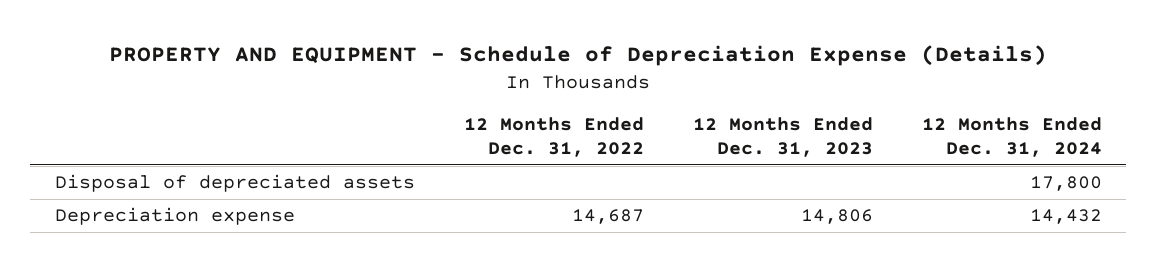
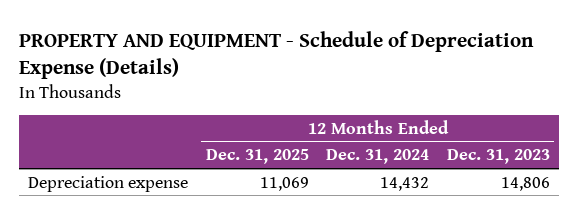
[463,117,644,158] 12 Months Ended Dec. 31, 2022 -> none
none -> [205,149,309,165] Dec. 31, 2025
[54,174,415,193] Disposal of depreciated assets -> none

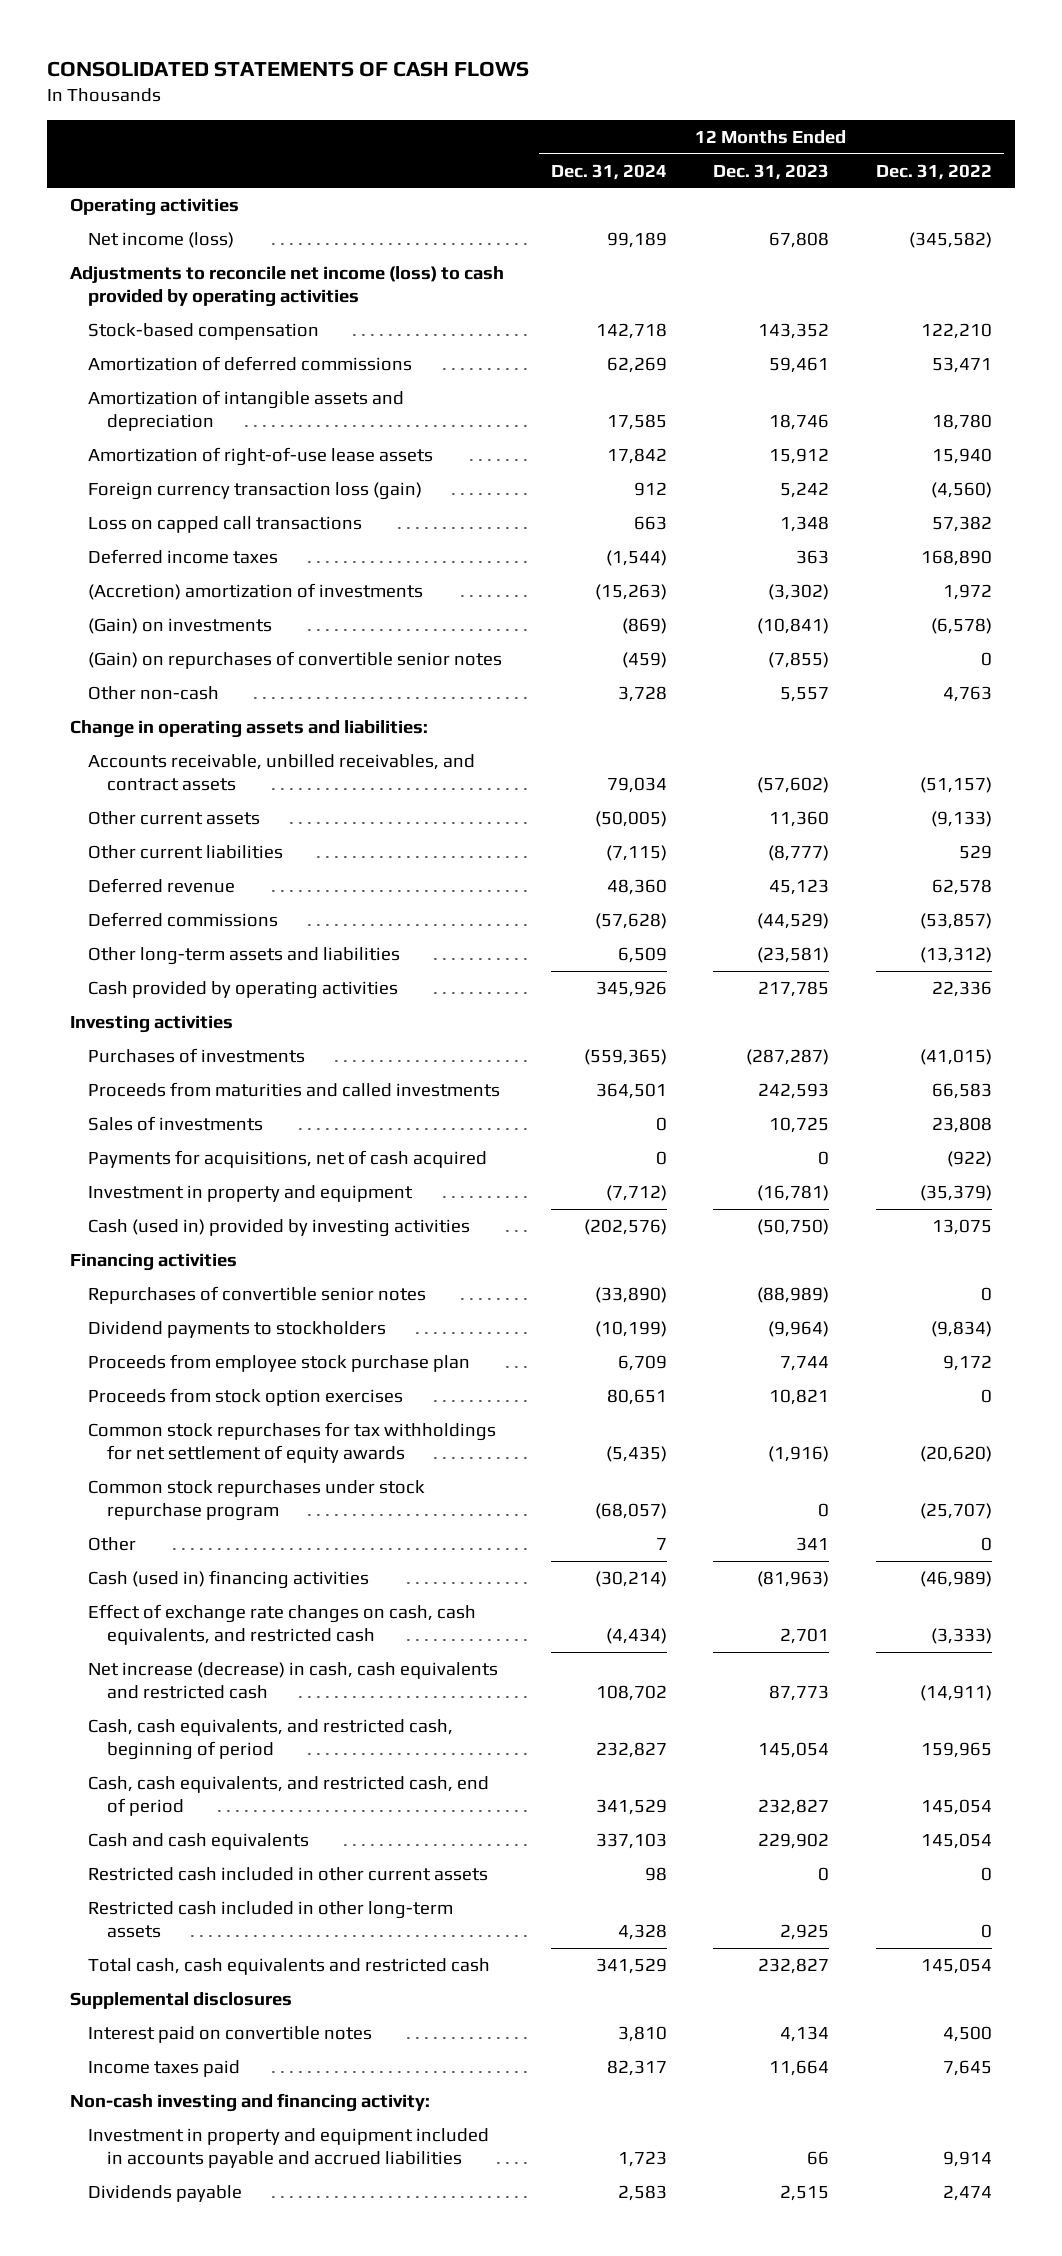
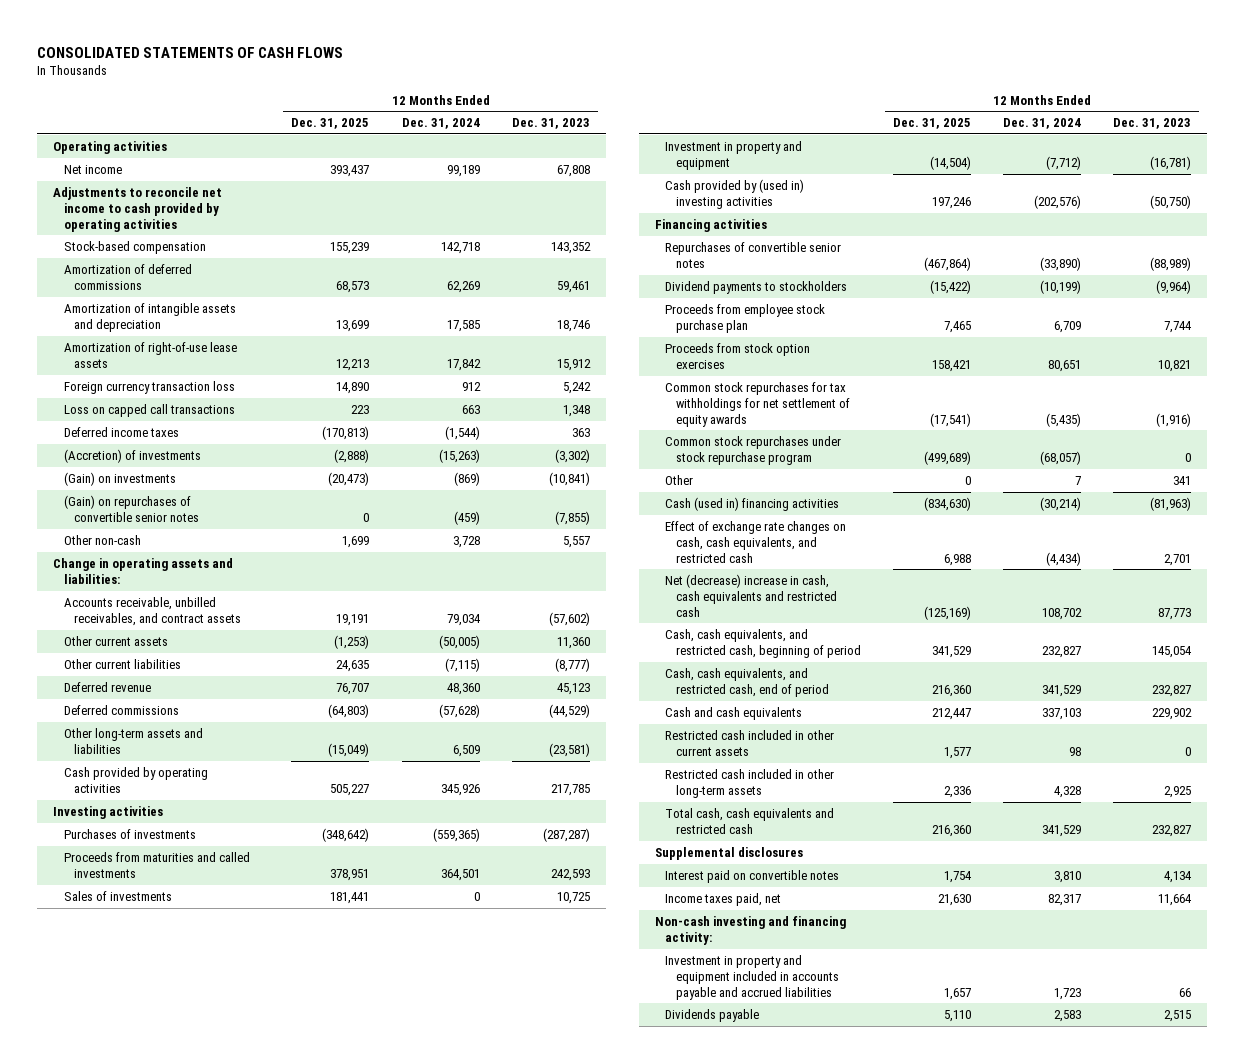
[876,163,993,180] Dec. 31, 2022 -> none
none -> [291,118,370,130] Dec. 31, 2025
[88,231,235,248] Net income (loss) -> [63,164,122,174] Net income
[70,265,505,307] Adjustments to reconcile net income (loss) to cash provided by operating activities -> [53,186,223,232] Adjustments to reconcile net income to cash provided by operating activities
[88,481,423,500] Foreign currency transaction loss (gain) -> [63,380,235,394] Foreign currency transaction loss
[88,582,424,600] (Accretion) amortization of investments -> [63,448,201,463] (Accretion) of investments
[88,1149,488,1168] Payments for acquisitions, net of cash acquired -> none
[88,1218,471,1237] Cash (used in) provided by investing activities -> [665,178,805,209] Cash provided by (used in) investing activities
[88,1661,499,1699] Net increase (decrease) in cash, cash equivalents and restricted cash -> [665,573,837,617] Net (decrease) increase in cash, cash equivalents and restricted cash
[88,2059,241,2077] Income taxes paid -> [665,892,782,906] Income taxes paid, net

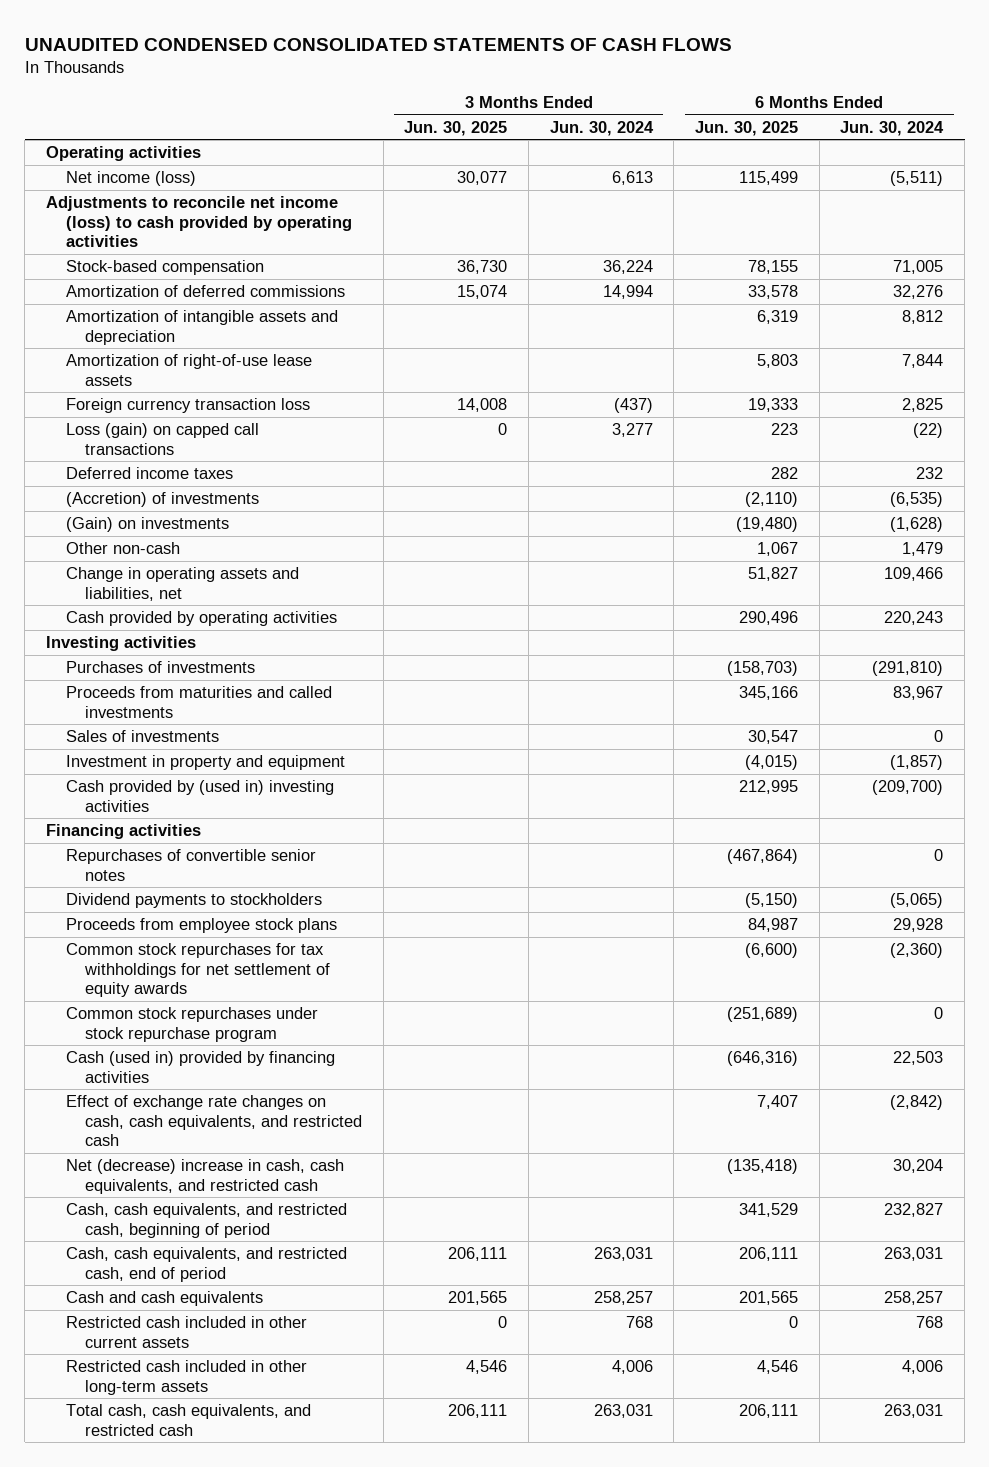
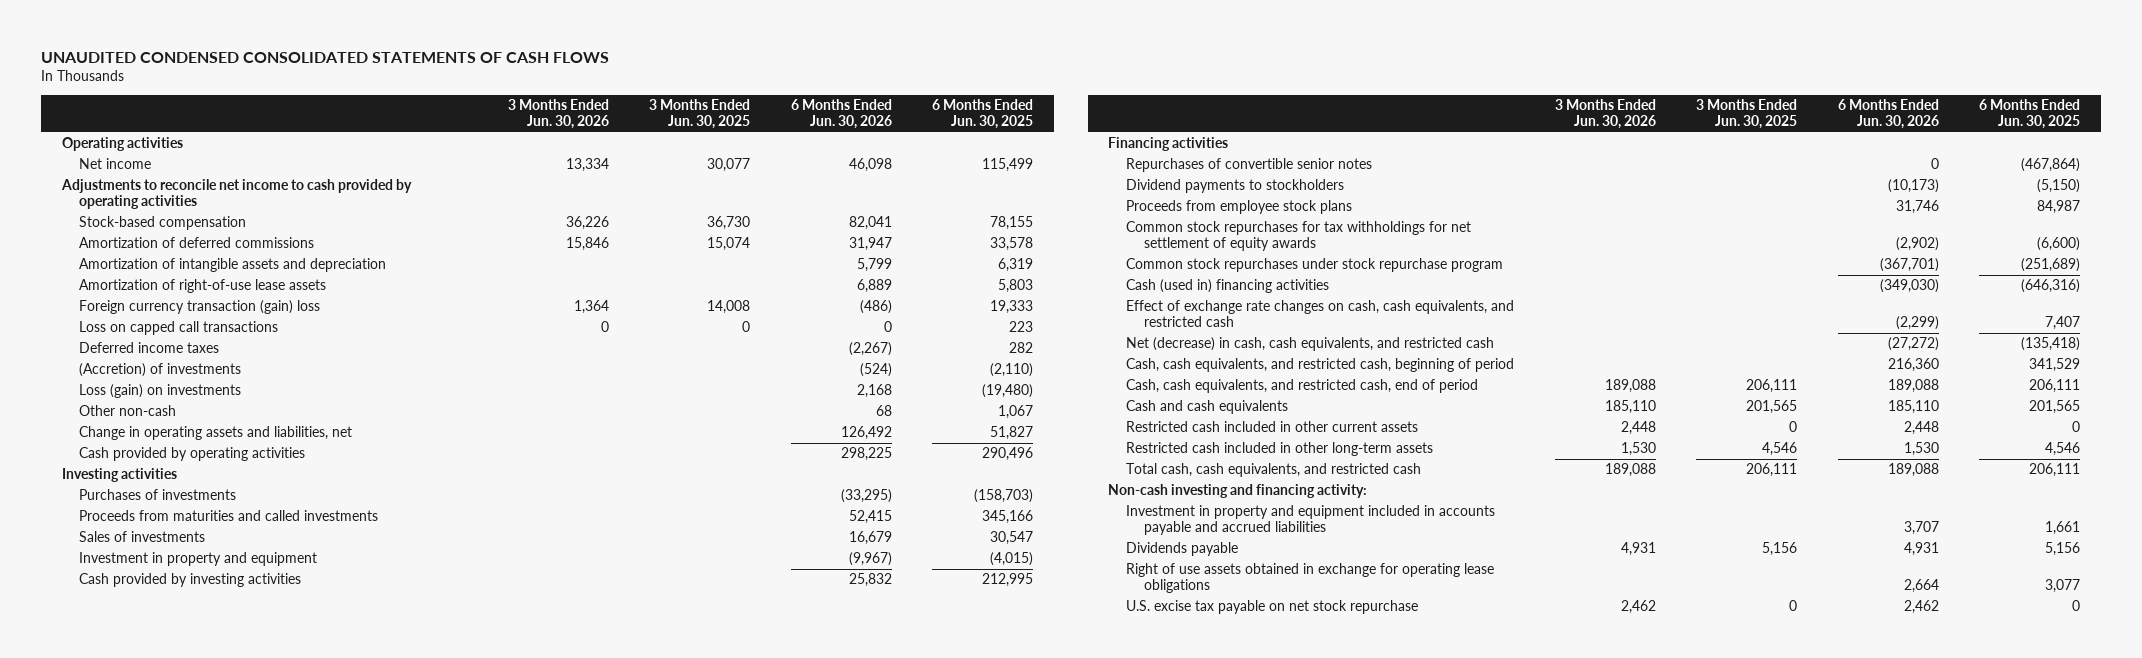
[549,120,654,136] Jun. 30, 2024 -> none
[840,120,945,136] Jun. 30, 2024 -> none
none -> [507,99,609,130] 3 Months Ended Jun. 30, 2026
none -> [790,99,892,130] 6 Months Ended Jun. 30, 2026
[65,171,196,187] Net income (loss) -> [79,158,152,170] Net income
[45,196,352,248] Adjustments to reconcile net income (loss) to cash provided by operating activities -> [60,179,412,210] Adjustments to reconcile net income to cash provided by operating activities
[65,398,310,414] Foreign currency transaction loss -> [79,300,321,315] Foreign currency transaction (gain) loss
[65,423,259,455] Loss (gain) on capped call transactions -> [79,321,279,336] Loss on capped call transactions
[65,517,229,533] (Gain) on investments -> [79,384,242,399] Loss (gain) on investments
[65,780,334,812] Cash provided by (used in) investing activities -> [79,573,302,588] Cash provided by investing activities
[65,1051,335,1083] Cash (used in) provided by financing activities -> [1126,279,1330,294] Cash (used in) financing activities
[65,1159,344,1194] Net (decrease) increase in cash, cash equivalents, and restricted cash -> [1126,337,1495,352] Net (decrease) in cash, cash equivalents, and restricted cash
none -> [1108,484,1368,499] Non-cash investing and financing activity:
none -> [1126,505,1496,536] Investment in property and equipment included in accounts payable and accrued liabilities
none -> [1126,542,1239,557] Dividends payable
none -> [1126,563,1495,594] Right of use assets obtained in exchange for operating lease obligations
none -> [1126,600,1419,615] U.S. excise tax payable on net stock repurchase

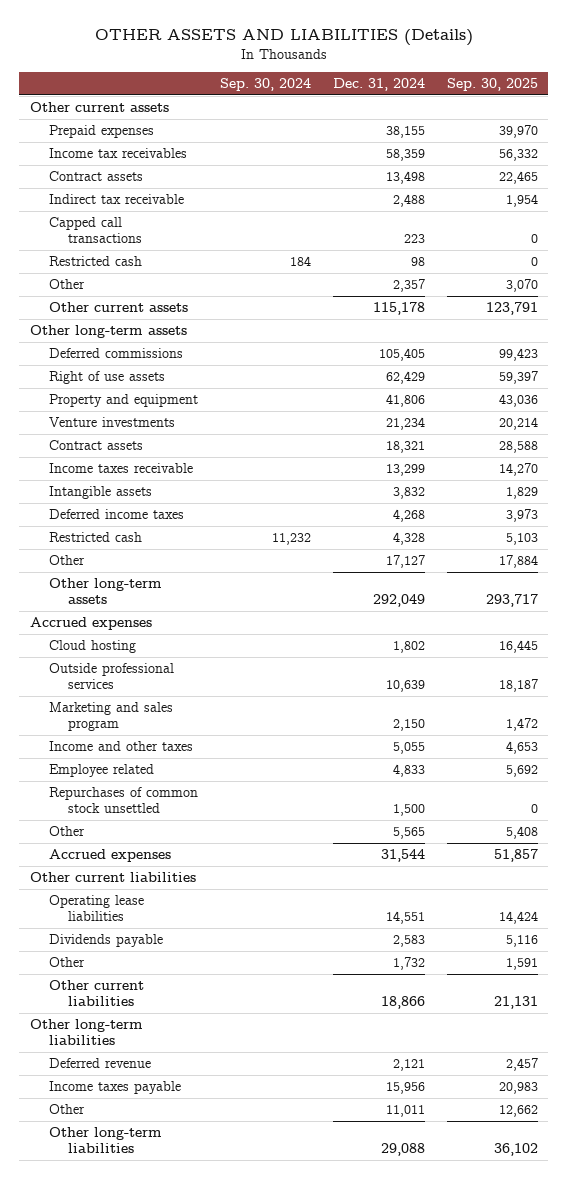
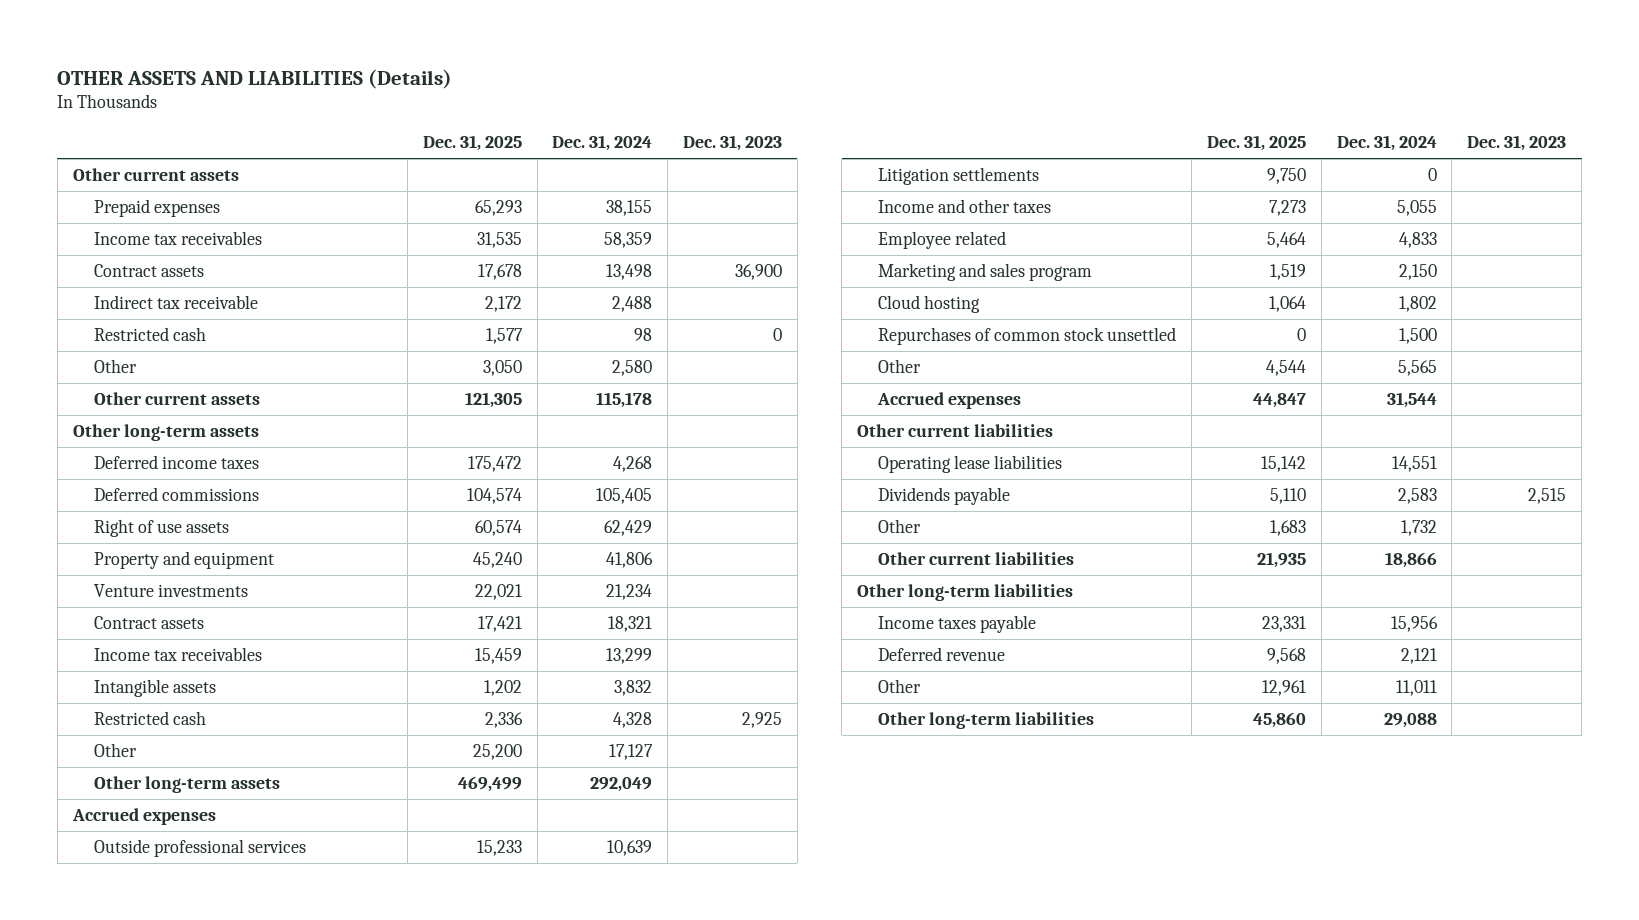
[219,78,311,92] Sep. 30, 2024 -> none
[446,78,538,92] Sep. 30, 2025 -> none
none -> [422,135,522,152] Dec. 31, 2025
none -> [683,135,783,152] Dec. 31, 2023
[49,216,143,244] Capped call transactions -> none
[392,278,425,292] 2,357 -> [612,360,653,377] 2,580
[49,508,185,519] Deferred income taxes -> [93,455,259,470] Deferred income taxes
[49,462,194,473] Income taxes receivable -> [93,647,262,662] Income tax receivables
none -> [878,167,1040,186] Litigation settlements
[49,701,174,732] Marketing and sales program -> [878,263,1093,282] Marketing and sales program
[49,639,137,653] Cloud hosting -> [878,295,981,314] Cloud hosting
[49,1057,152,1068] Deferred revenue -> [878,647,1006,662] Deferred revenue

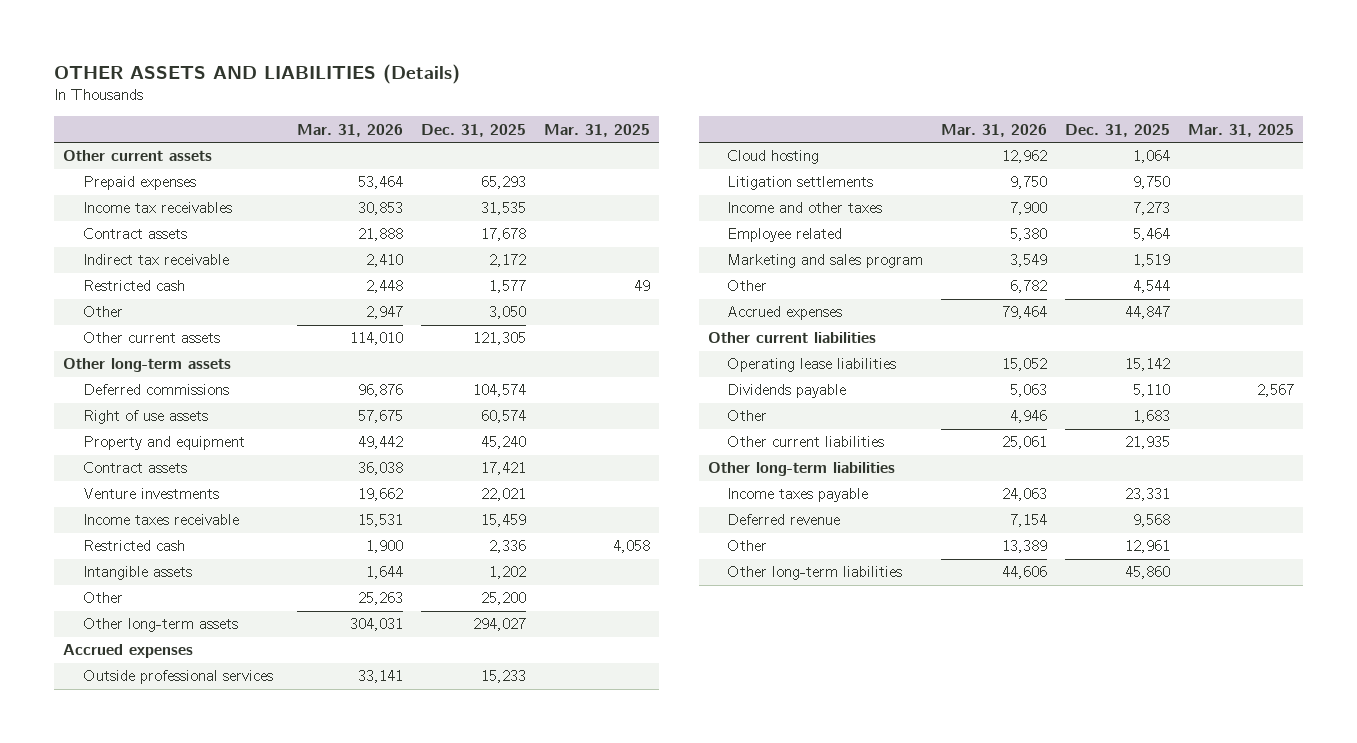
[552,135,653,152] Dec. 31, 2024 -> none
[683,135,783,152] Dec. 31, 2023 -> none
none -> [296,123,403,137] Mar. 31, 2026
none -> [543,123,650,137] Mar. 31, 2025
[93,455,259,470] Deferred income taxes -> none
[93,584,248,598] Venture investments -> [82,488,219,500] Venture investments
[93,647,262,662] Income tax receivables -> [82,514,239,526] Income taxes receivable
[93,679,216,698] Intangible assets -> [82,566,192,581] Intangible assets
[457,776,522,793] 469,499 -> [472,618,526,632] 294,027
[878,295,981,314] Cloud hosting -> [727,150,820,165] Cloud hosting
[878,327,1177,346] Repurchases of common stock unsettled -> none

